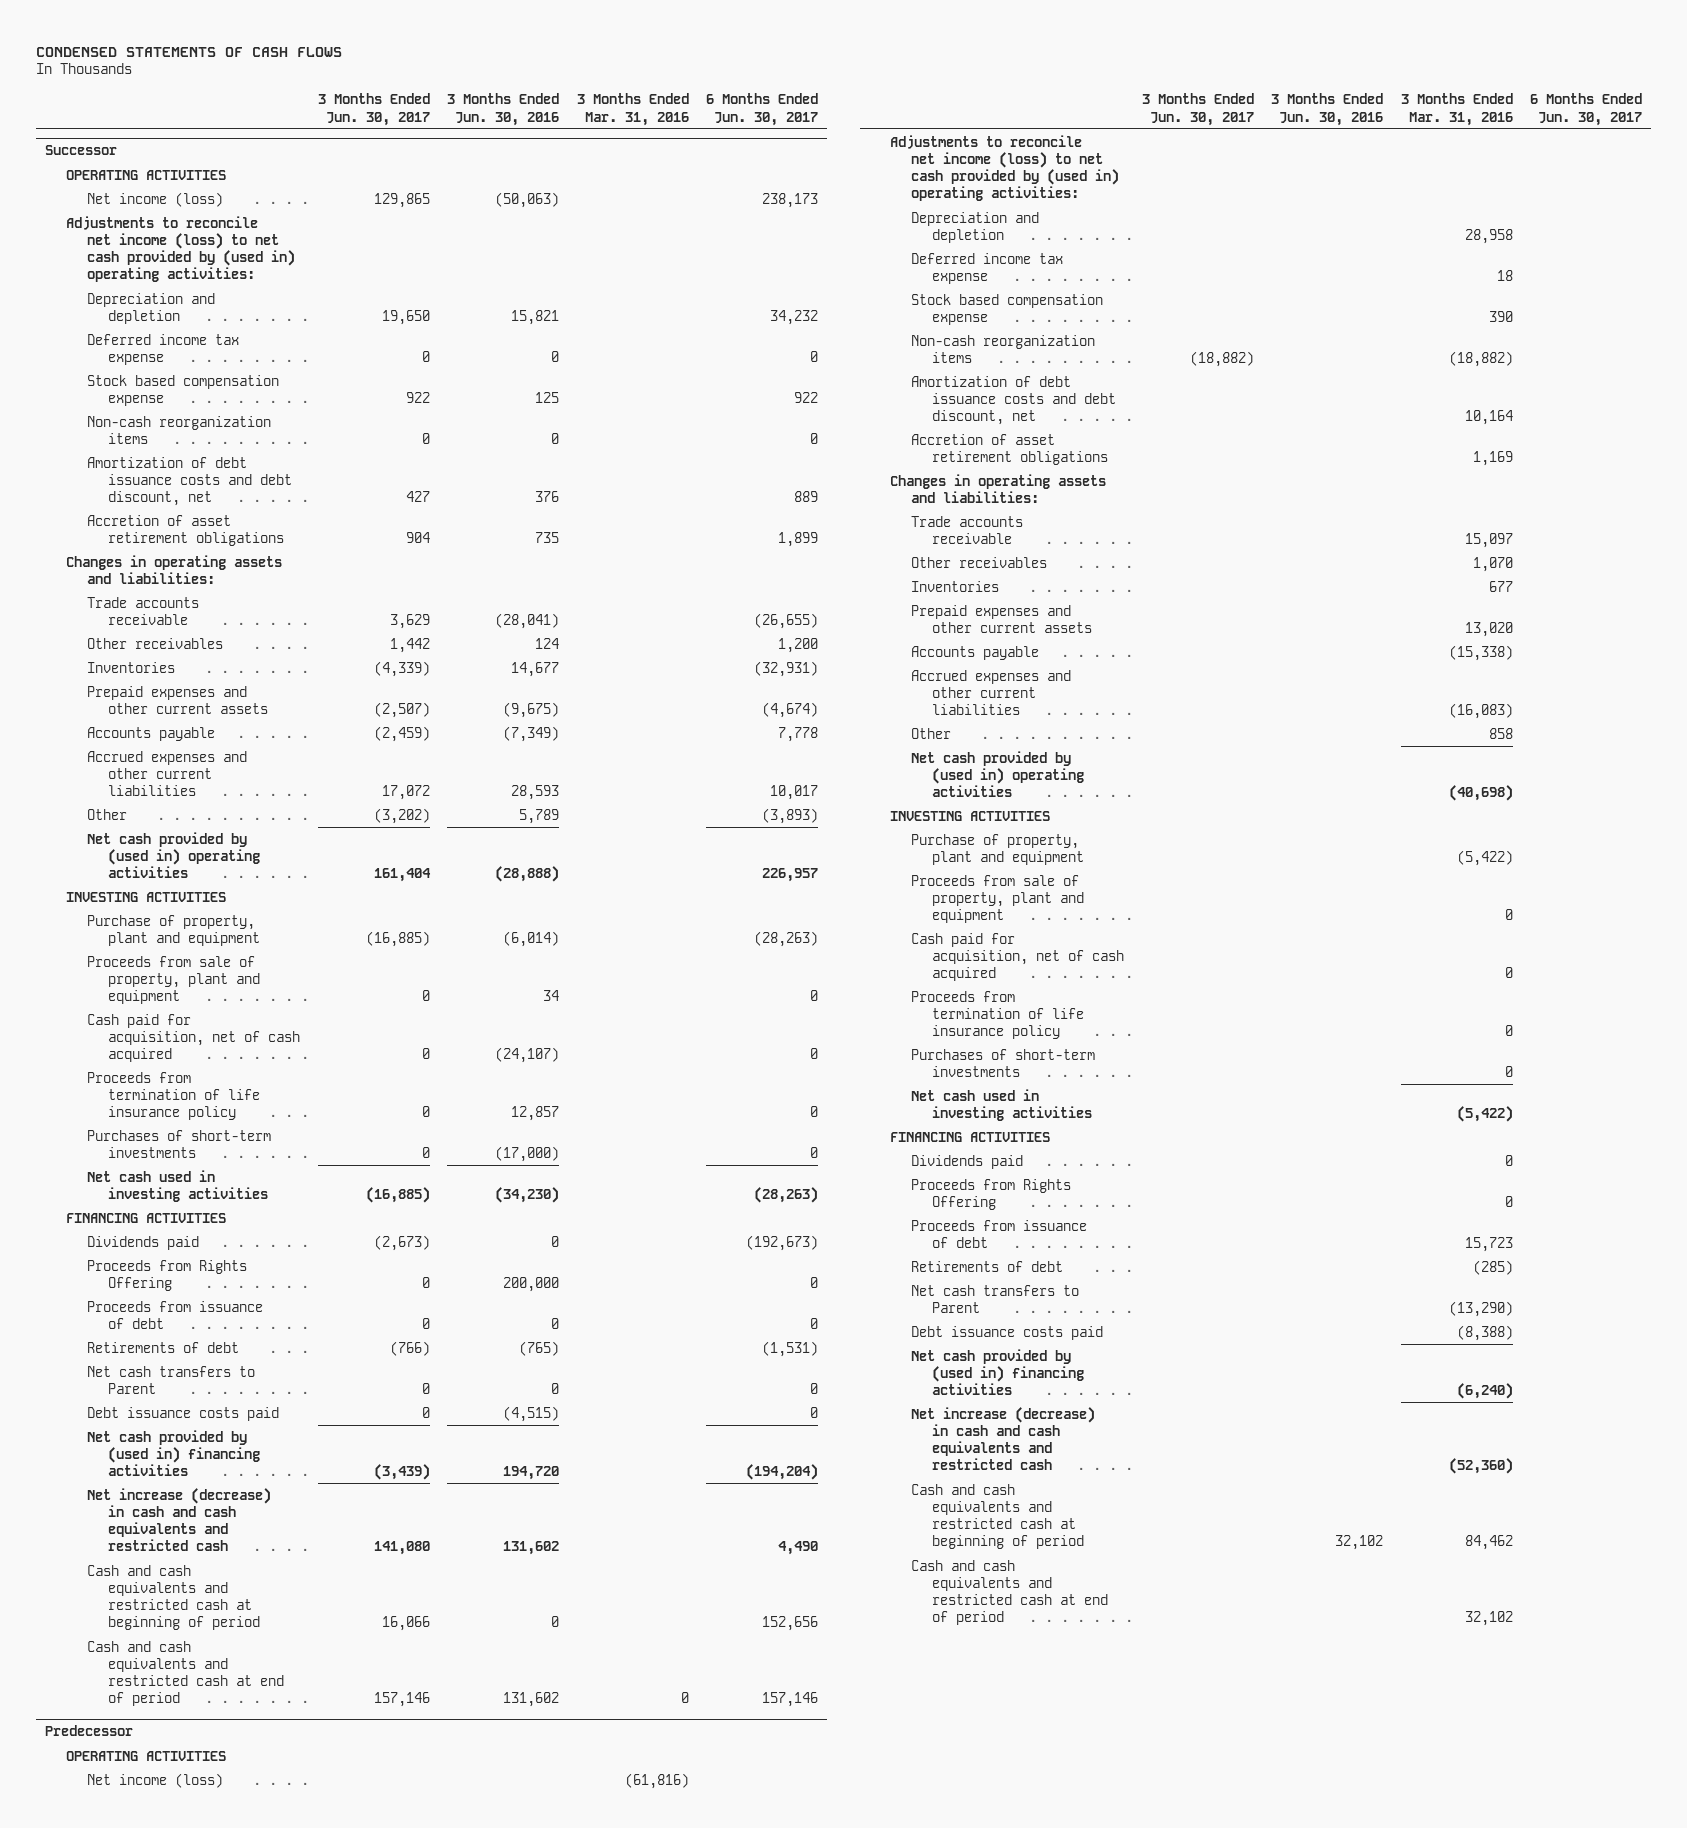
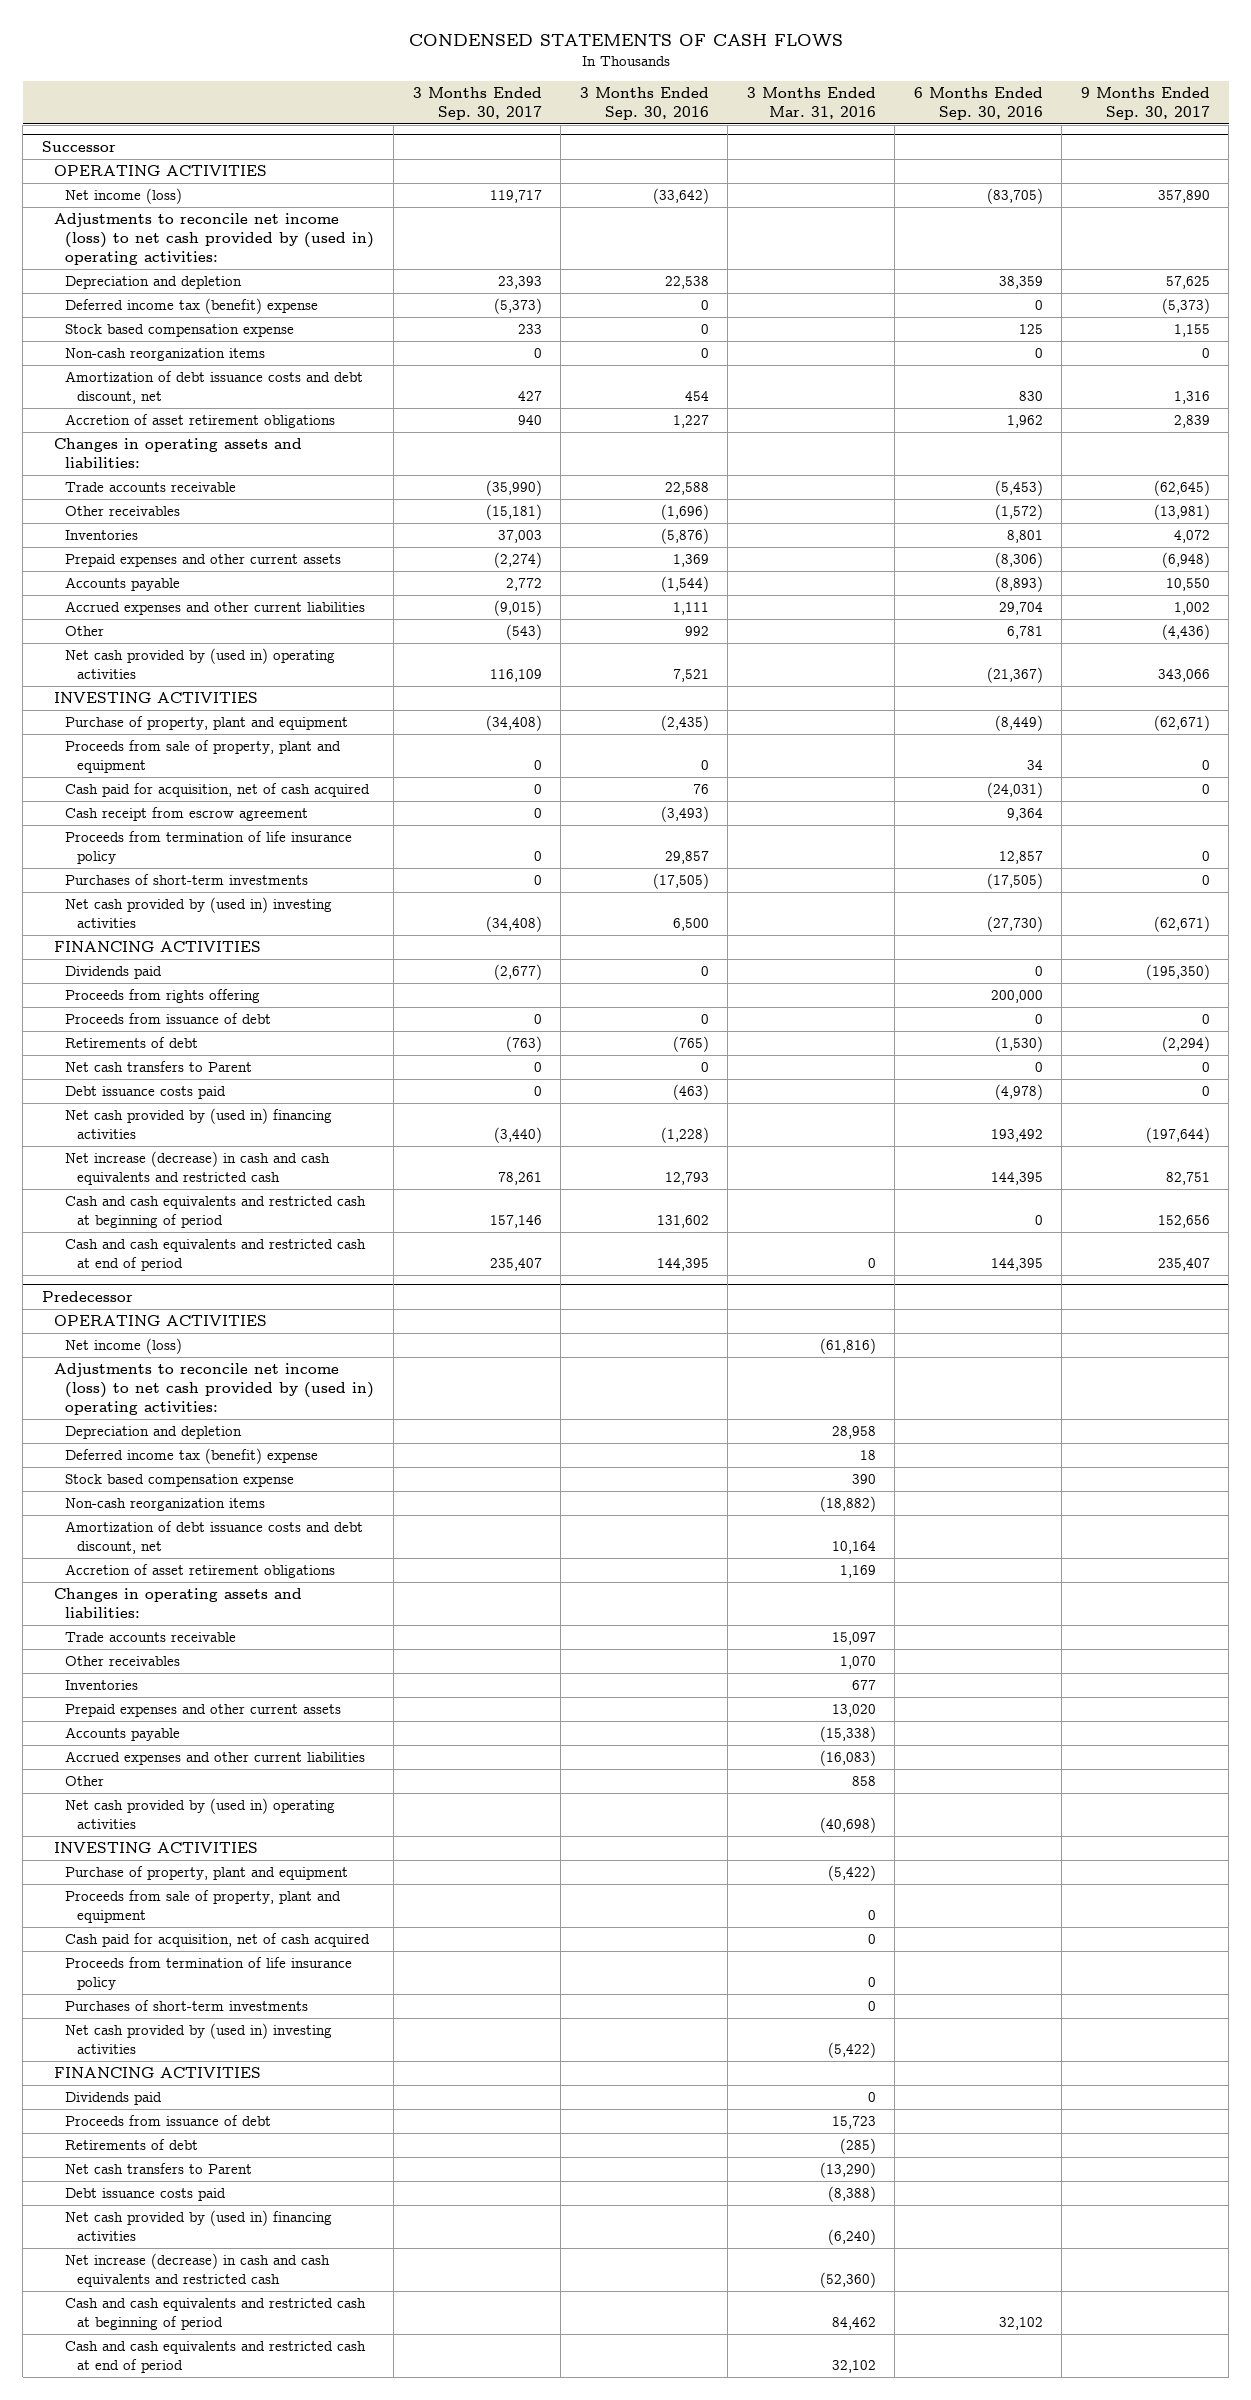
[317,93,430,126] 3 Months Ended Jun. 30, 2017 -> none
[447,93,560,126] 3 Months Ended Jun. 30, 2016 -> none
[706,93,819,126] 6 Months Ended Jun. 30, 2017 -> none
none -> [412,86,542,121] 3 Months Ended Sep. 30, 2017
none -> [579,86,709,121] 3 Months Ended Sep. 30, 2016
none -> [913,86,1043,121] 6 Months Ended Sep. 30, 2016
none -> [1080,86,1210,121] 9 Months Ended Sep. 30, 2017
[86,333,239,365] Deferred income tax expense -> [65,298,319,315] Deferred income tax (benefit) expense
none -> [65,807,309,822] Cash receipt from escrow agreement
[86,1169,268,1202] Net cash used in investing activities -> [65,897,333,929] Net cash provided by (used in) investing activities
[86,1259,247,1291] Proceeds from Rights Offering -> [65,989,261,1004] Proceeds from rights offering
[910,252,1063,284] Deferred income tax expense -> [65,1448,319,1465] Deferred income tax (benefit) expense
[910,1088,1093,1121] Net cash used in investing activities -> [65,2023,333,2055] Net cash provided by (used in) investing activities
[910,1178,1071,1210] Proceeds from Rights Offering -> none

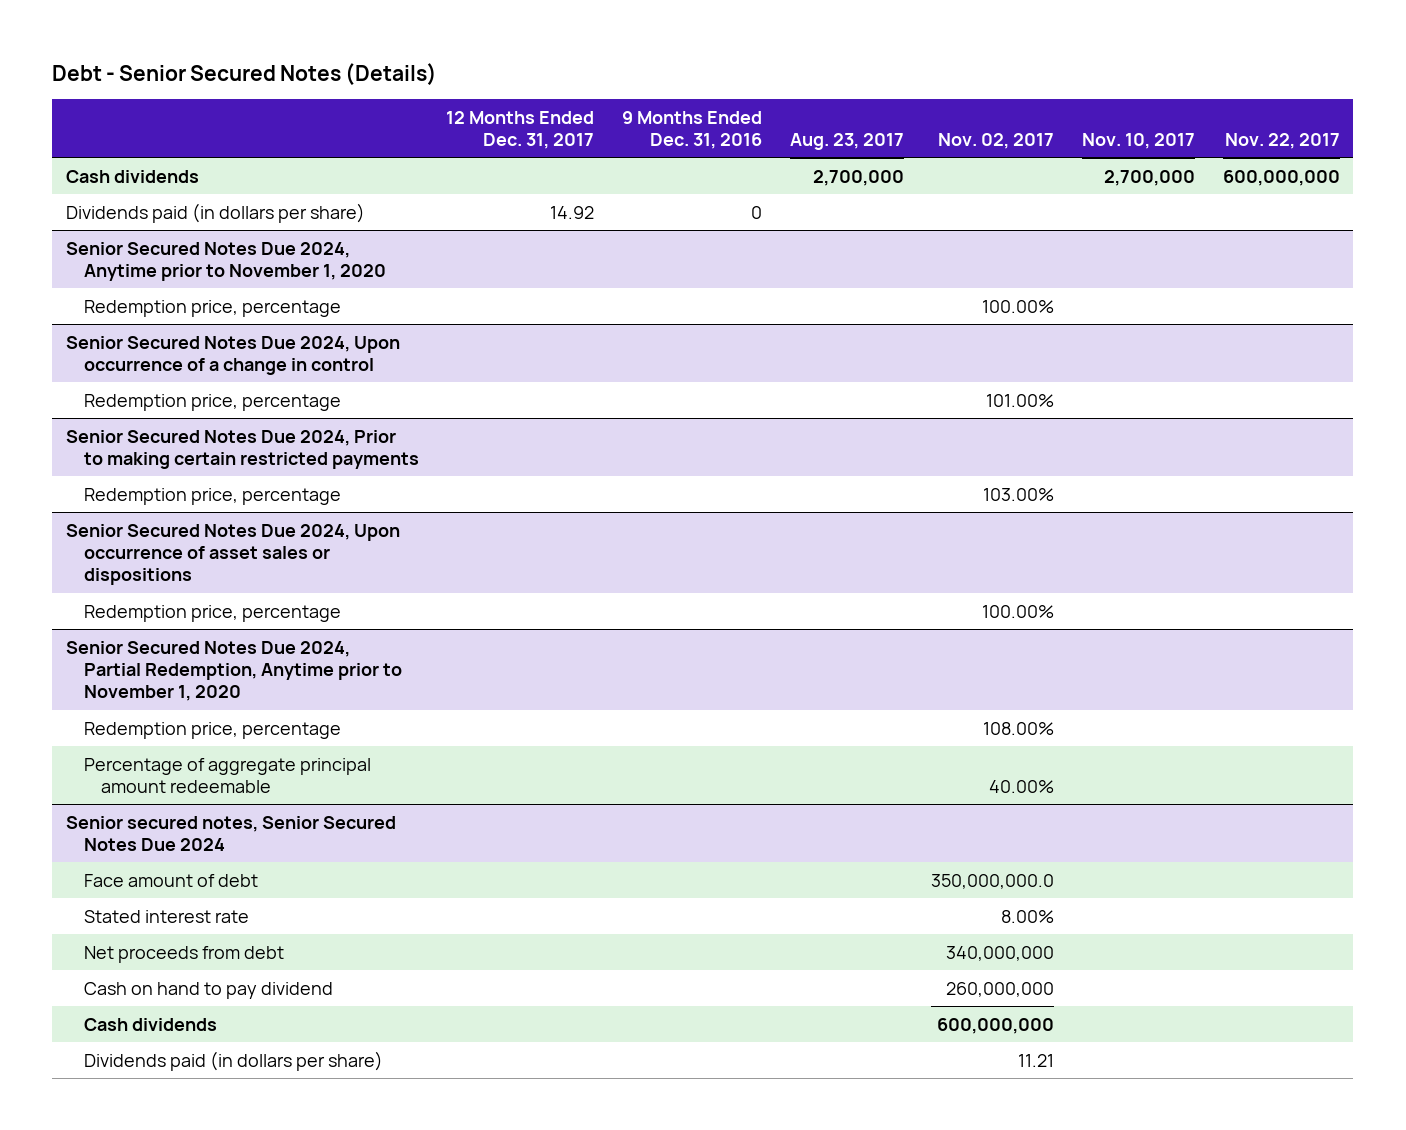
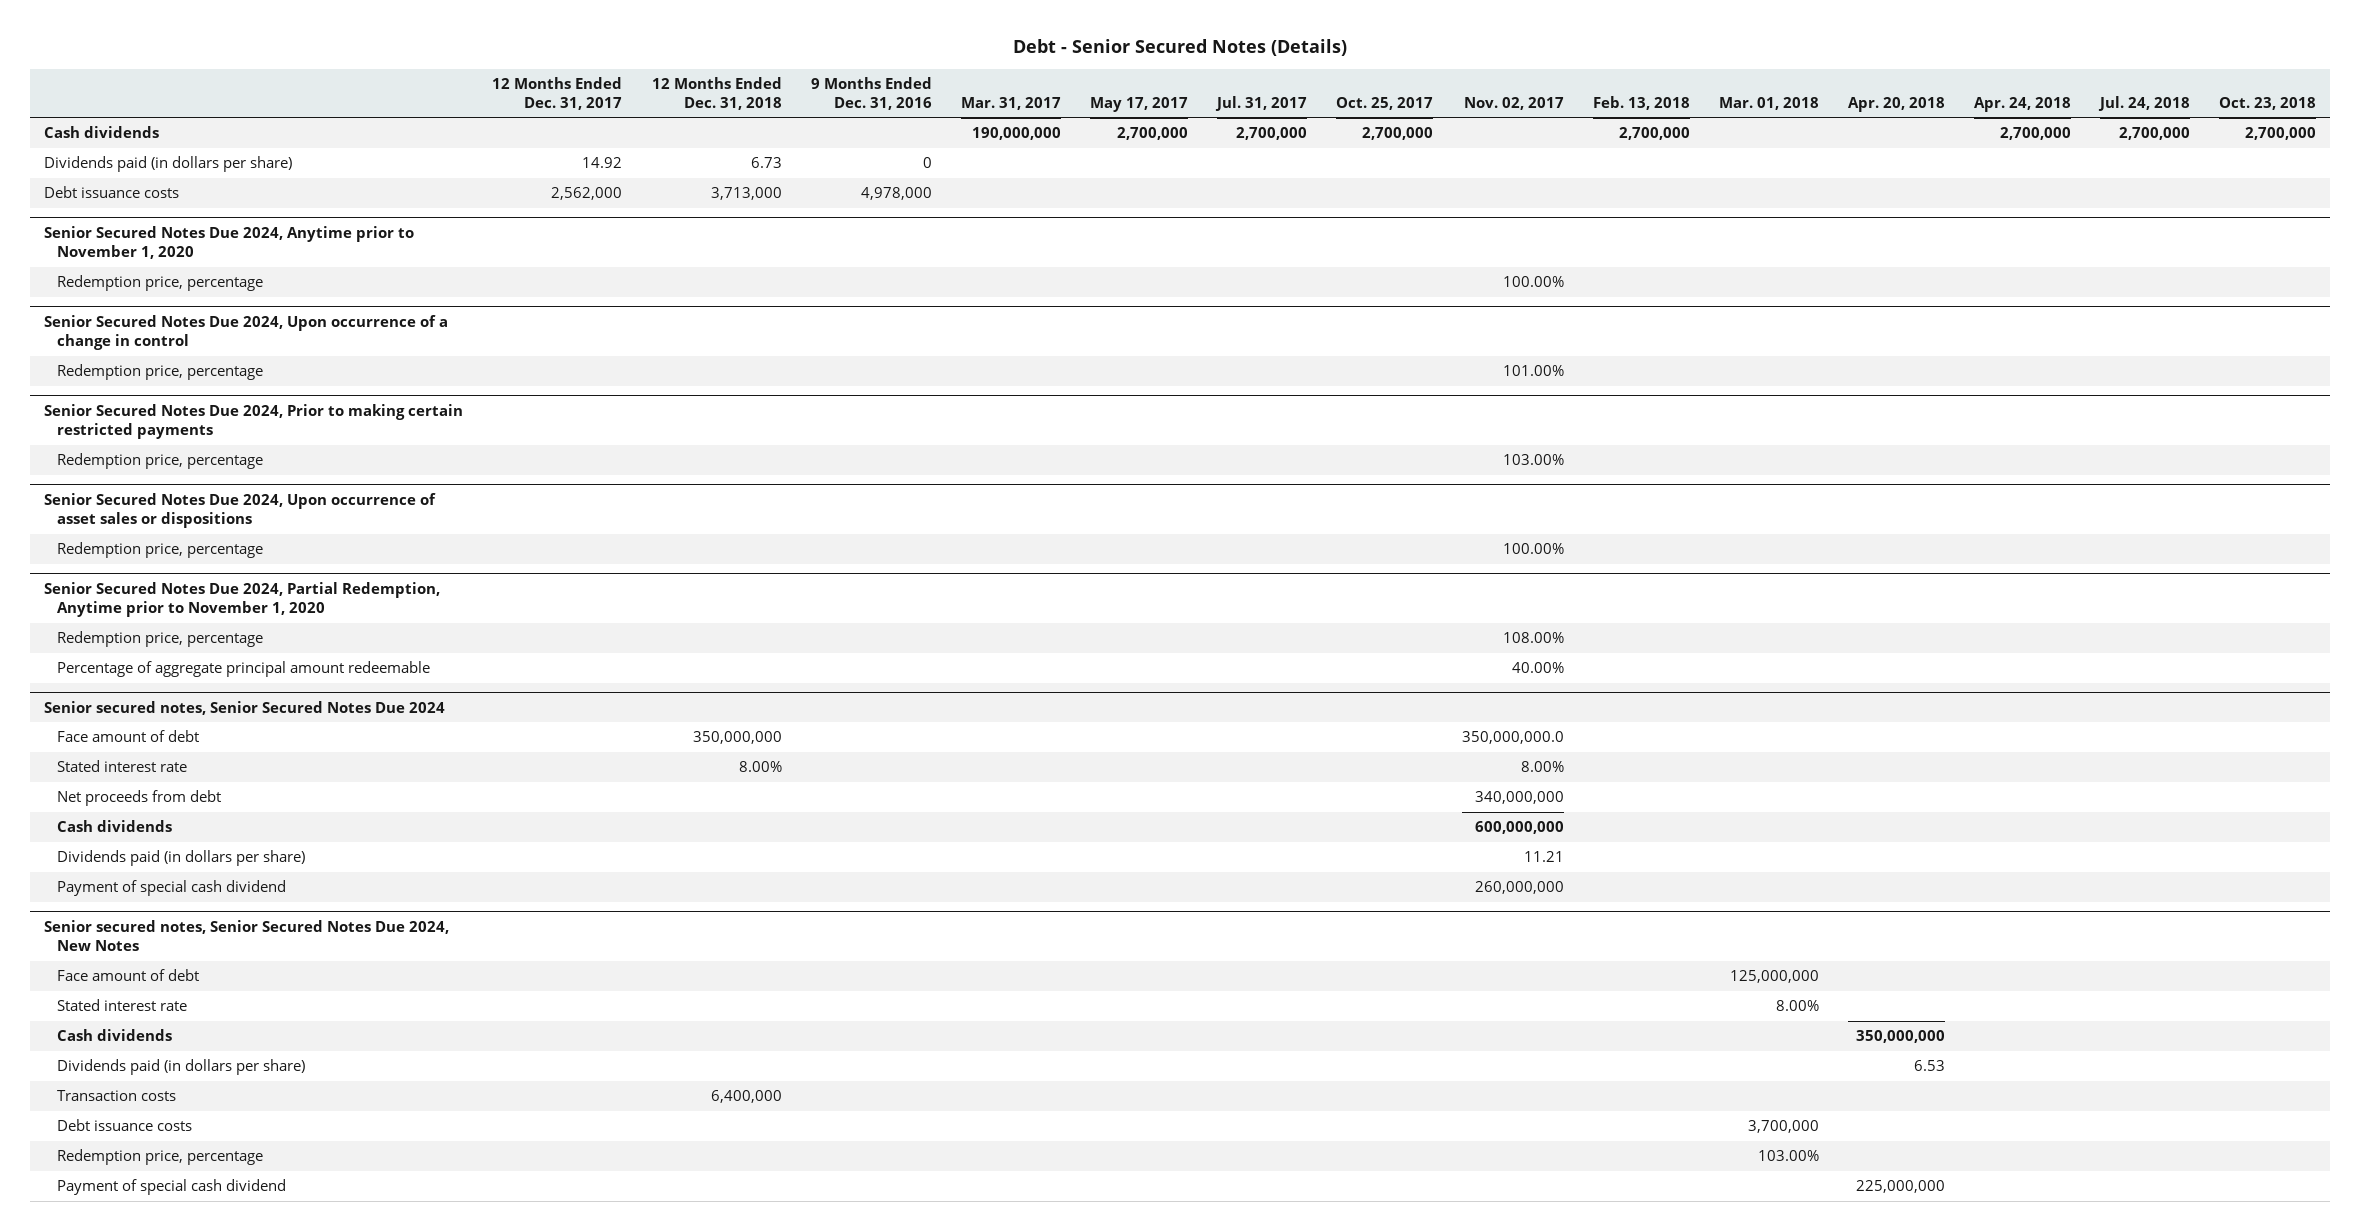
[789,132,904,150] Aug. 23, 2017 -> none
[1081,132,1195,149] Nov. 10, 2017 -> none
[1224,132,1340,149] Nov. 22, 2017 -> none
none -> [651,76,782,111] 12 Months Ended Dec. 31, 2018
none -> [960,97,1061,111] Mar. 31, 2017
none -> [1089,97,1188,113] May 17, 2017
none -> [1214,96,1307,112] Jul. 31, 2017
none -> [1335,97,1433,111] Oct. 25, 2017
none -> [1592,96,1690,111] Feb. 13, 2018
none -> [1718,97,1819,111] Mar. 01, 2018
none -> [1847,97,1945,113] Apr. 20, 2018
none -> [1973,97,2071,113] Apr. 24, 2018
none -> [2097,96,2190,112] Jul. 24, 2018
none -> [2218,97,2316,111] Oct. 23, 2018
none -> [44,186,180,199] Debt issuance costs
[83,981,333,999] Cash on hand to pay dividend -> none
none -> [57,880,287,897] Payment of special cash dividend
none -> [44,919,450,952] Senior secured notes, Senior Secured Notes Due 2024, New Notes
none -> [57,969,200,982] Face amount of debt
none -> [57,999,188,1012] Stated interest rate
none -> [57,1029,173,1042] Cash dividends
none -> [57,1059,306,1076] Dividends paid (in dollars per share)
none -> [57,1090,177,1102] Transaction costs
none -> [57,1119,193,1132] Debt issuance costs
none -> [57,1149,264,1166] Redemption price, percentage
none -> [57,1179,287,1196] Payment of special cash dividend

